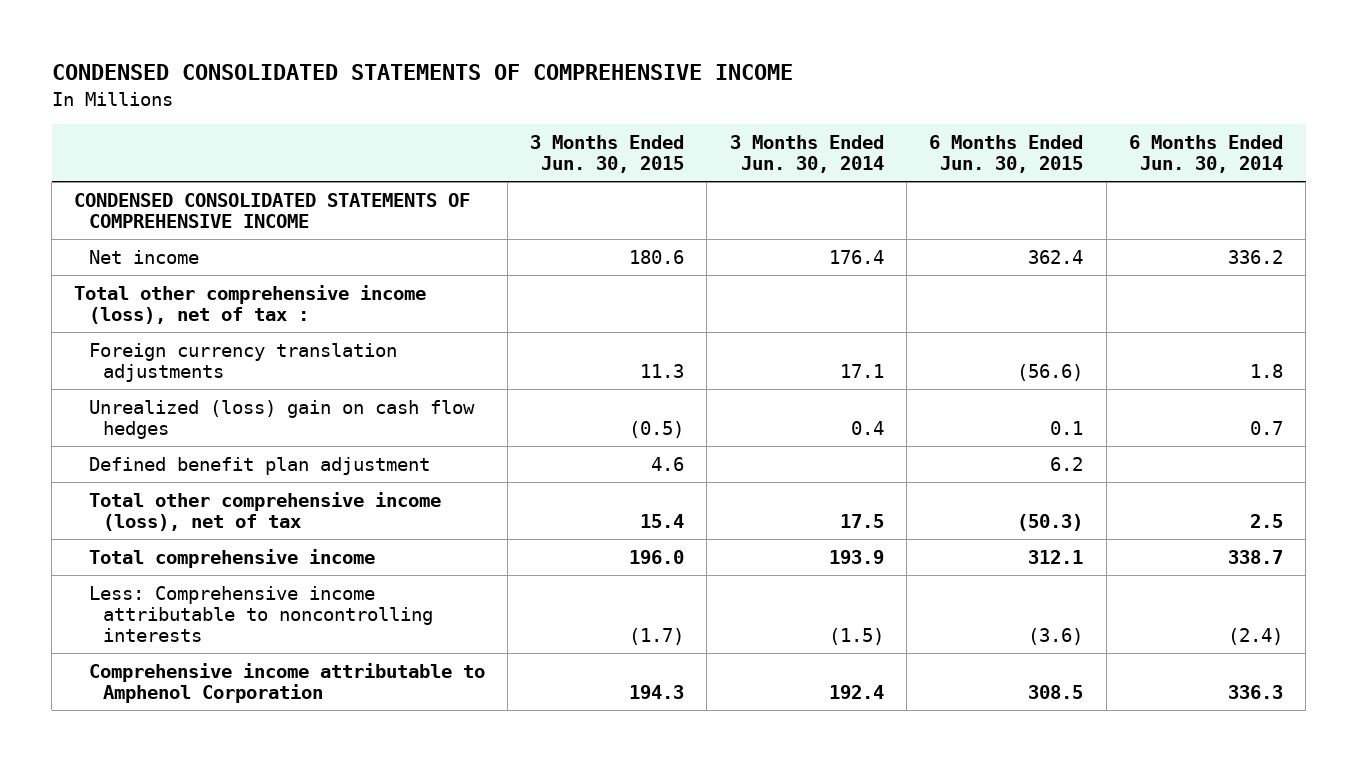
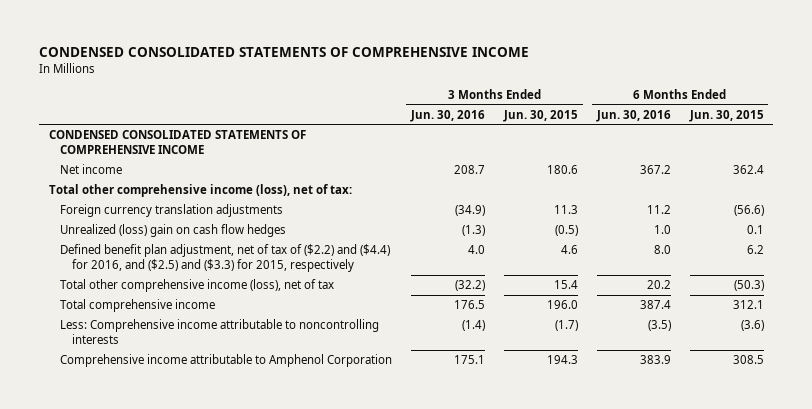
[729,134,884,174] 3 Months Ended Jun. 30, 2014 -> none
[1128,134,1283,174] 6 Months Ended Jun. 30, 2014 -> none
none -> [410,109,486,122] Jun. 30, 2016
none -> [595,109,671,122] Jun. 30, 2016
[74,284,427,325] Total other comprehensive income (loss), net of tax : -> [48,183,352,197] Total other comprehensive income (loss), net of tax:
[88,456,430,475] Defined benefit plan adjustment -> [60,243,391,273] Defined benefit plan adjustment, net of tax of ($2.2) and ($4.4) for 2016, and ($2.5) and ($3.3) for 2015, respectively

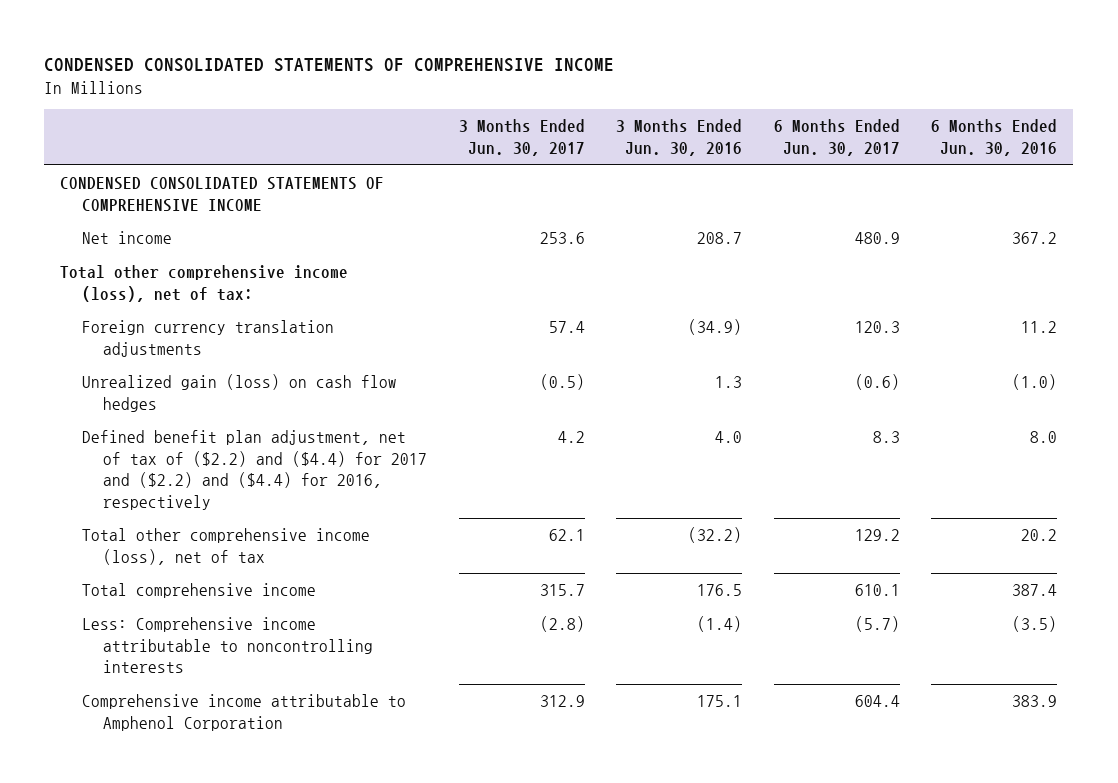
[502,109,578,122] Jun. 30, 2015 -> none
[688,109,764,122] Jun. 30, 2015 -> none
none -> [458,119,585,156] 3 Months Ended Jun. 30, 2017
none -> [773,119,900,156] 6 Months Ended Jun. 30, 2017
[60,223,287,237] Unrealized (loss) gain on cash flow hedges -> [81,374,397,412] Unrealized gain (loss) on cash flow hedges
[462,224,486,236] (1.3) -> [715,376,743,389] 1.3
[653,224,671,234] 1.0 -> [1012,374,1058,391] (1.0)
[60,243,391,273] Defined benefit plan adjustment, net of tax of ($2.2) and ($4.4) for 2016, and ($2.5) and ($3.3) for 2015, respectively -> [81,430,428,510] Defined benefit plan adjustment, net of tax of ($2.2) and ($4.4) for 2017 and ($2.2) and ($4.4) for 2016, respectively

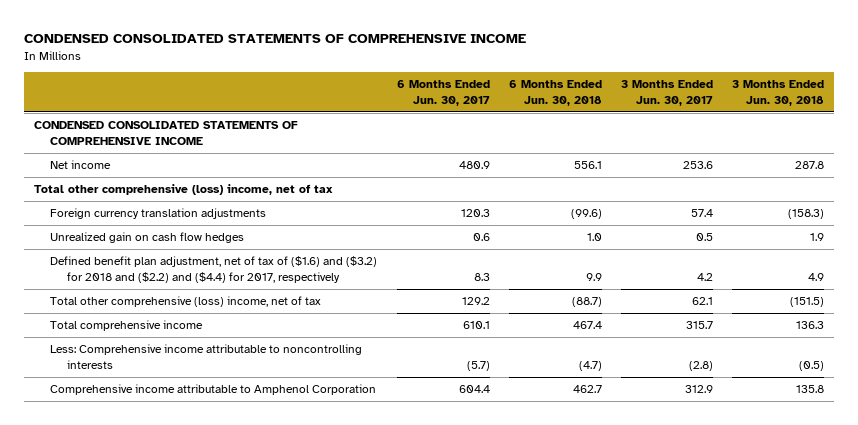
[616,119,743,156] 3 Months Ended Jun. 30, 2016 -> none
[931,119,1058,156] 6 Months Ended Jun. 30, 2016 -> none
none -> [508,80,602,106] 6 Months Ended Jun. 30, 2018
none -> [732,80,825,106] 3 Months Ended Jun. 30, 2018
[60,265,349,302] Total other comprehensive income (loss), net of tax: -> [33,184,333,196] Total other comprehensive (loss) income, net of tax
[81,374,397,412] Unrealized gain (loss) on cash flow hedges -> [50,232,245,244] Unrealized gain on cash flow hedges
[539,374,585,391] (0.5) -> [696,233,714,242] 0.5
[854,374,900,391] (0.6) -> [472,233,490,242] 0.6
[81,430,428,510] Defined benefit plan adjustment, net of tax of ($2.2) and ($4.4) for 2017 and ($2.2) and ($4.4) for 2016, respectively -> [50,256,378,284] Defined benefit plan adjustment, net of tax of ($1.6) and ($3.2) for 2018 and ($2.2) and ($4.4) for 2017, respectively
[81,528,370,565] Total other comprehensive income (loss), net of tax -> [50,296,322,308] Total other comprehensive (loss) income, net of tax

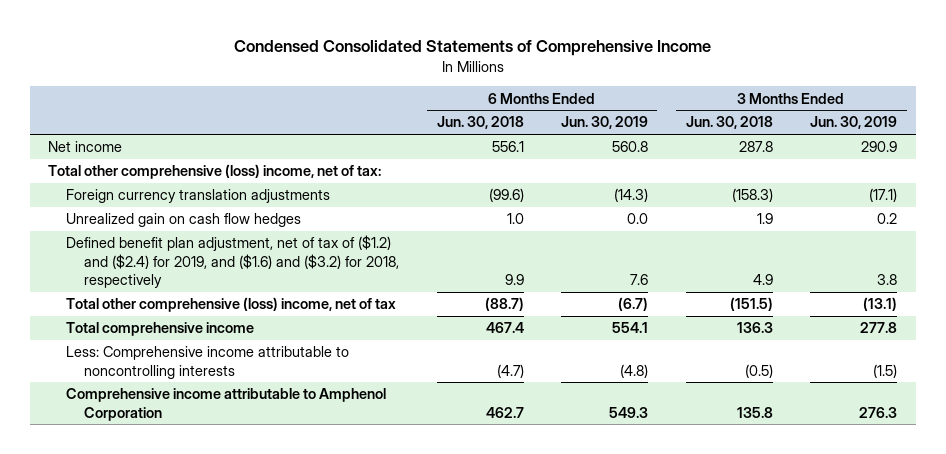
[24,34,527,44] CONDENSED CONSOLIDATED STATEMENTS OF COMPREHENSIVE INCOME -> [233,40,711,57] Condensed Consolidated Statements of Comprehensive Income
[396,80,490,106] 6 Months Ended Jun. 30, 2017 -> none
[621,80,714,106] 3 Months Ended Jun. 30, 2017 -> none
none -> [561,116,649,130] Jun. 30, 2019
none -> [810,116,898,130] Jun. 30, 2019
[33,121,298,146] CONDENSED CONSOLIDATED STATEMENTS OF COMPREHENSIVE INCOME -> none
[33,184,333,196] Total other comprehensive (loss) income, net of tax -> [48,164,382,180] Total other comprehensive (loss) income, net of tax:
[50,256,378,284] Defined benefit plan adjustment, net of tax of ($1.6) and ($3.2) for 2018 and ($2.2) and ($4.4) for 2017, respectively -> [66,235,399,289] Defined benefit plan adjustment, net of tax of ($1.2) and ($2.4) for 2019, and ($1.6) and ($3.2) for 2018, respectively

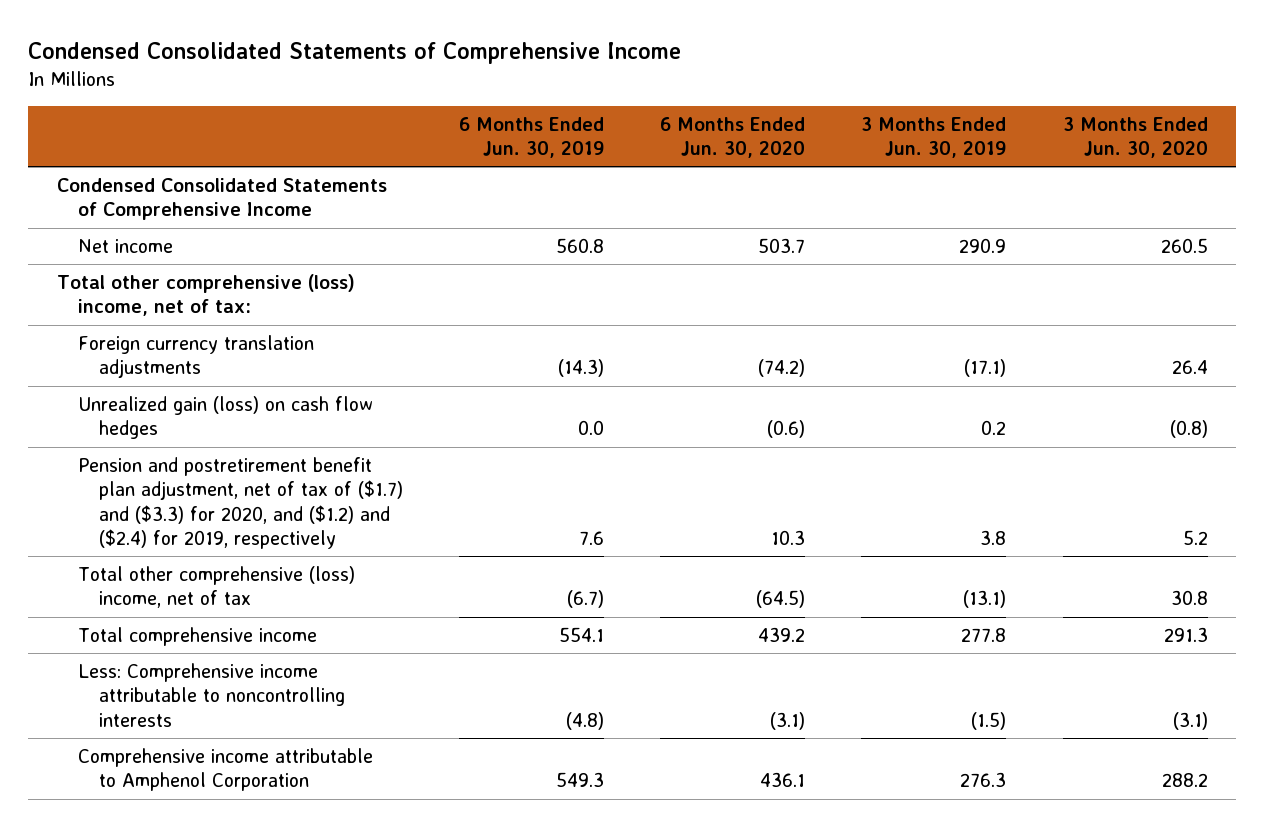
[436,116,524,130] Jun. 30, 2018 -> none
[685,116,773,130] Jun. 30, 2018 -> none
none -> [660,116,806,158] 6 Months Ended Jun. 30, 2020
none -> [1062,116,1208,158] 3 Months Ended Jun. 30, 2020
none -> [56,177,387,221] Condensed Consolidated Statements of Comprehensive Income
[66,213,302,228] Unrealized gain on cash flow hedges -> [77,395,373,440] Unrealized gain (loss) on cash flow hedges
[66,235,399,289] Defined benefit plan adjustment, net of tax of ($1.2) and ($2.4) for 2019, and ($1.6) and ($3.2) for 2018, respectively -> [77,456,404,549] Pension and postretirement benefit plan adjustment, net of tax of ($1.7) and ($3.3) for 2020, and ($1.2) and ($2.4) for 2019, respectively

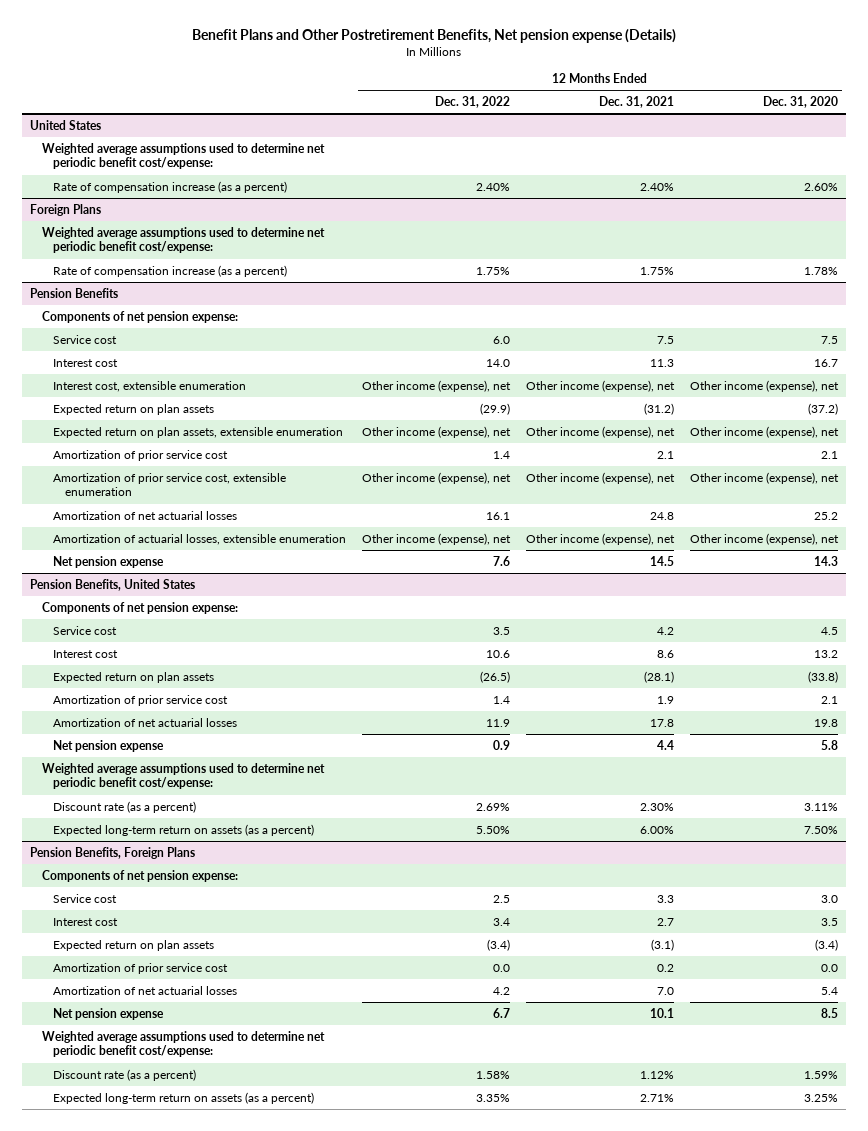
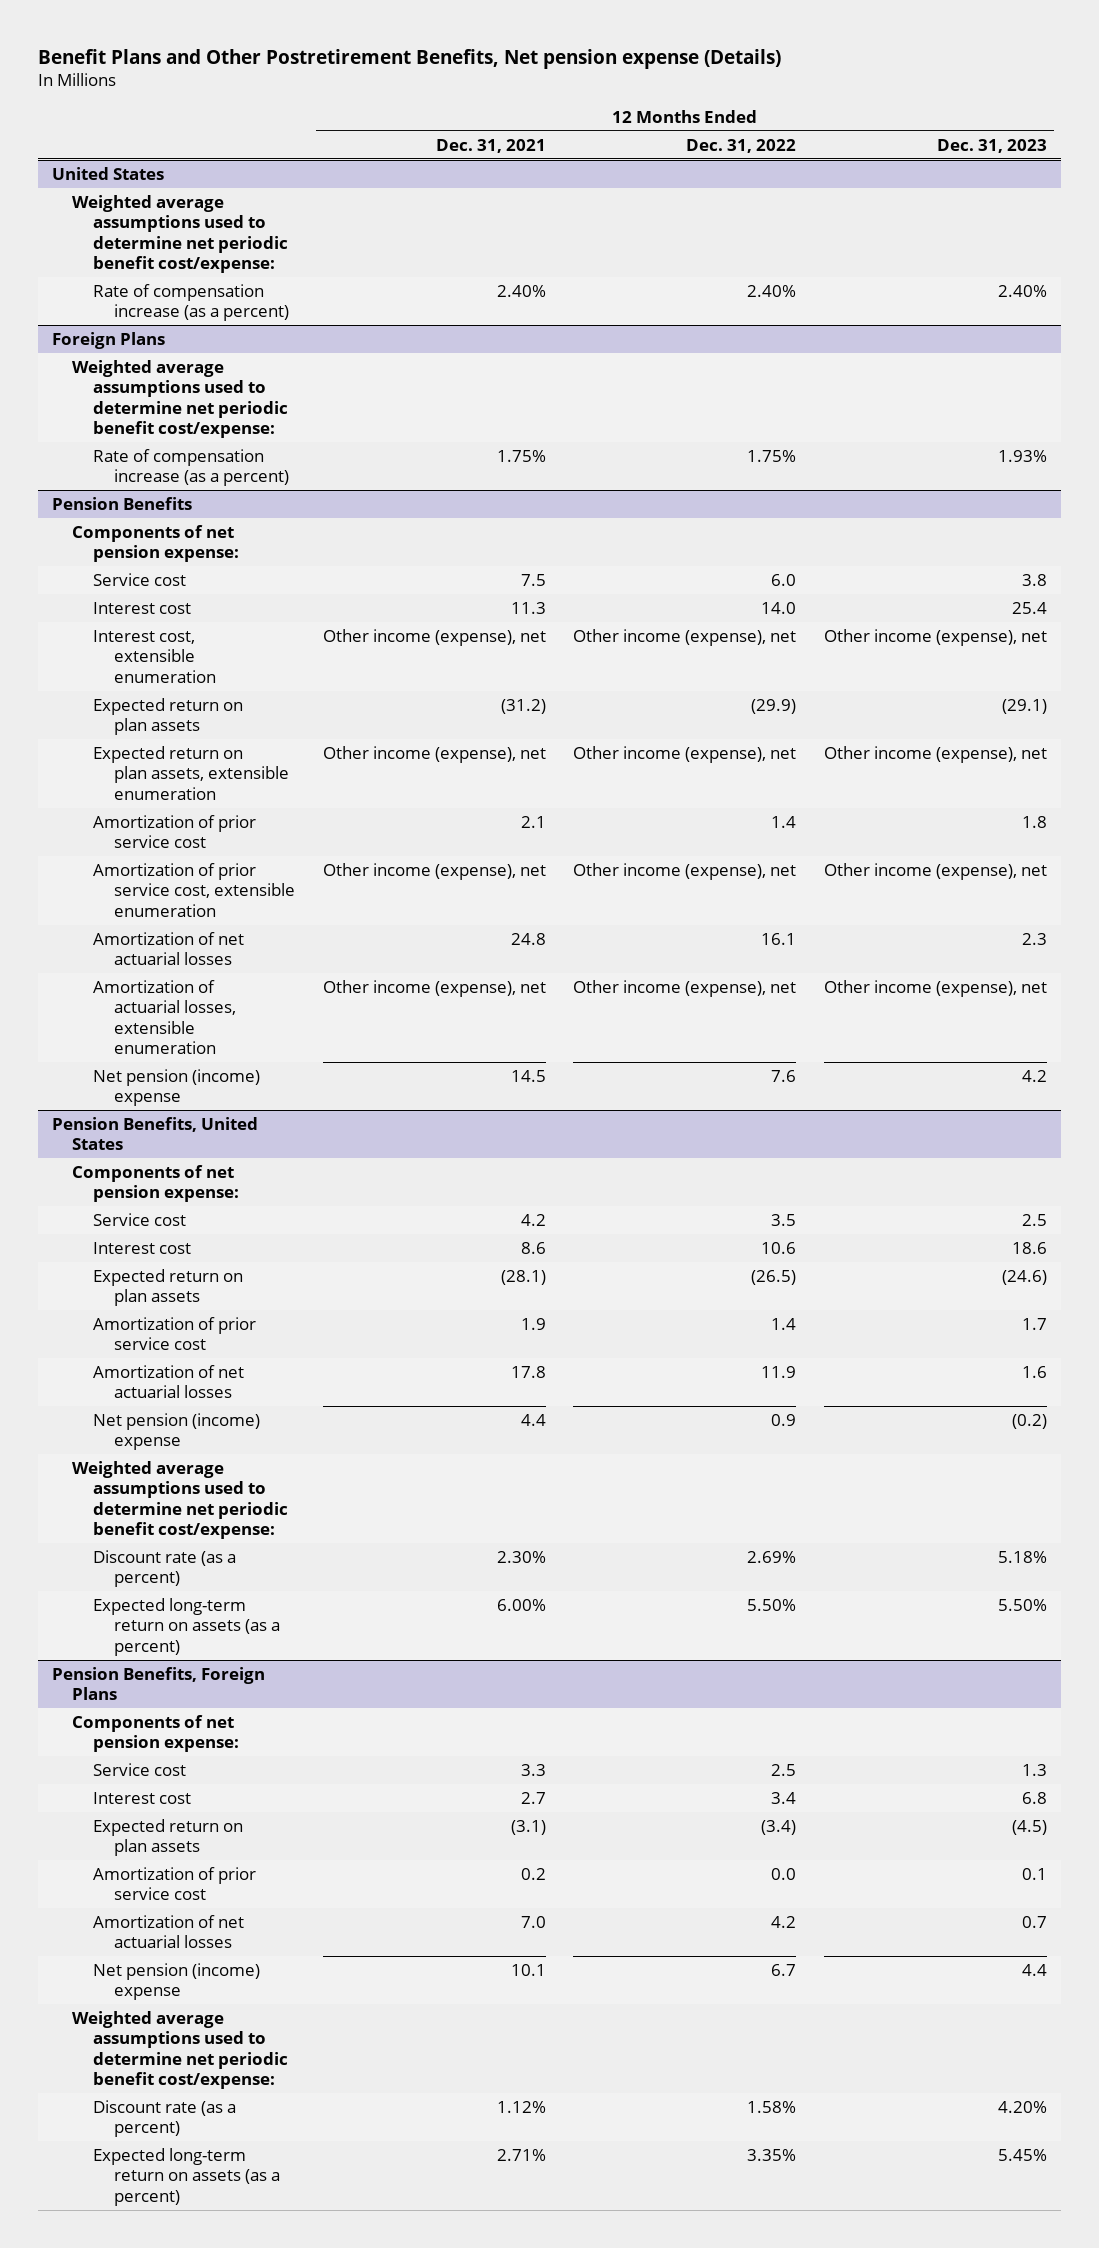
[762,96,838,109] Dec. 31, 2020 -> none
none -> [937,138,1048,153] Dec. 31, 2023
[53,555,165,568] Net pension expense -> [93,1068,261,1107] Net pension (income) expense
[53,739,165,752] Net pension expense -> [93,1412,261,1451] Net pension (income) expense
[53,1007,165,1020] Net pension expense -> [93,1962,261,2001] Net pension (income) expense

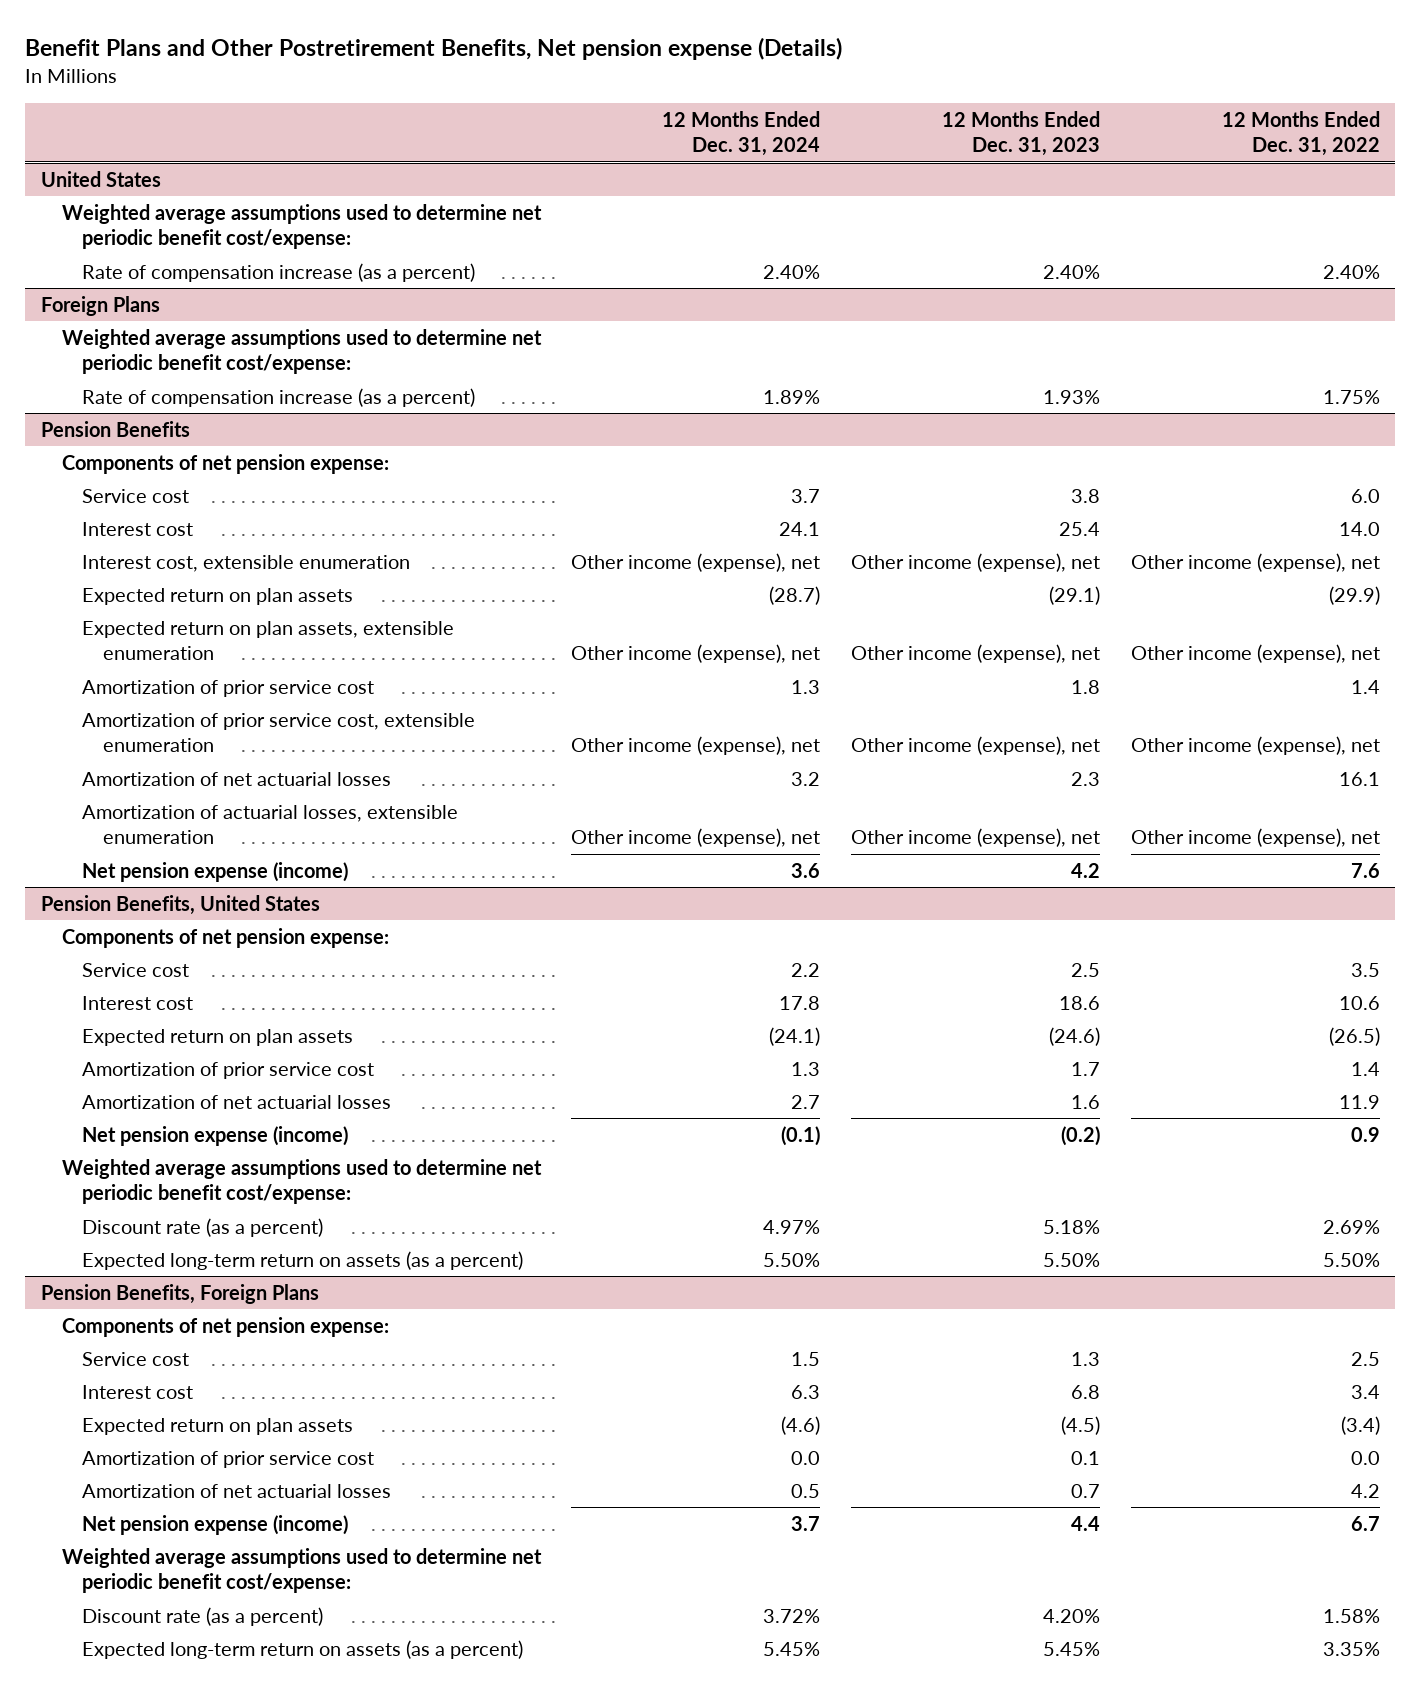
[435,138,546,153] Dec. 31, 2021 -> none
none -> [662,110,821,157] 12 Months Ended Dec. 31, 2024
[93,1068,261,1107] Net pension (income) expense -> [82,861,349,882] Net pension expense (income)
[93,1412,261,1451] Net pension (income) expense -> [82,1125,349,1146] Net pension expense (income)
[93,1962,261,2001] Net pension (income) expense -> [82,1514,349,1535] Net pension expense (income)

